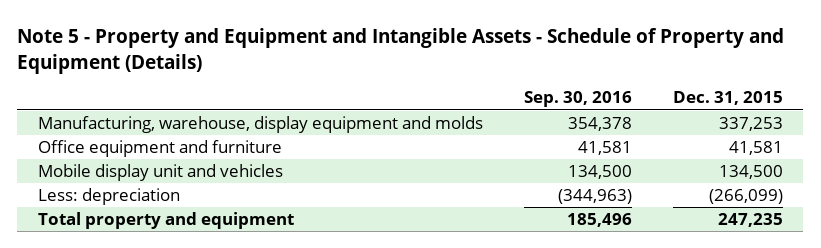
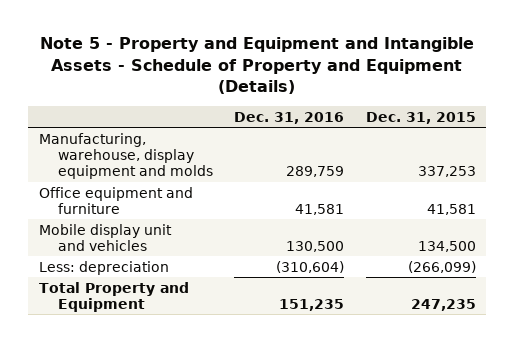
[523,91,632,108] Sep. 30, 2016 -> none
none -> [234,111,345,124] Dec. 31, 2016
[37,212,294,230] Total property and equipment -> [38,281,189,312] Total Property and Equipment

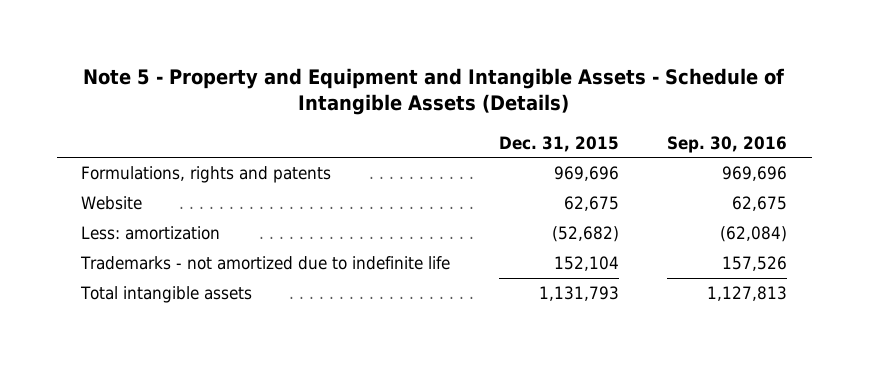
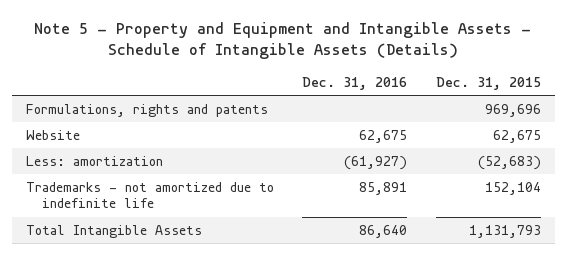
[667,135,788,153] Sep. 30, 2016 -> none
none -> [302,77,408,91] Dec. 31, 2016
[551,226,619,243] (52,682) -> [478,155,542,170] (52,683)
[80,286,253,304] Total intangible assets -> [25,224,202,238] Total Intangible Assets

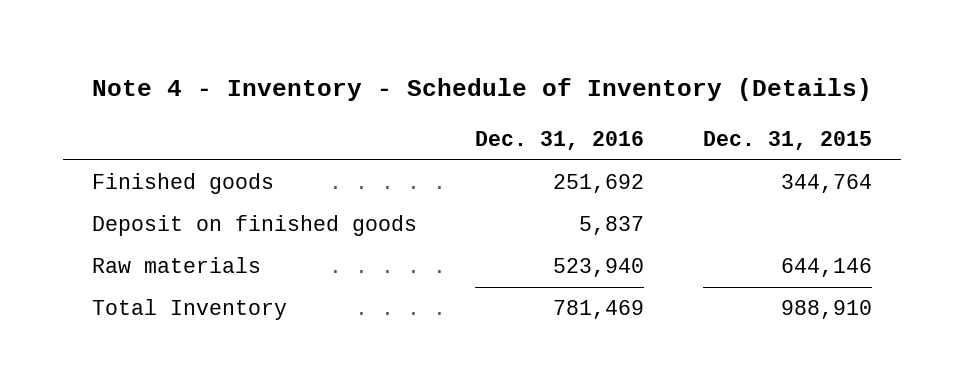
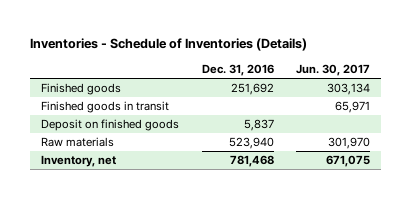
[91,78,872,102] Note 4 - Inventory - Schedule of Inventory (Details) -> [30,38,308,52] Inventories - Schedule of Inventories (Details)
[702,130,872,150] Dec. 31, 2015 -> none
none -> [295,64,370,77] Jun. 30, 2017
none -> [41,101,170,114] Finished goods in transit
[92,299,288,321] Total Inventory -> [41,155,117,168] Inventory, net
[553,300,645,320] 781,469 -> [229,155,274,168] 781,468

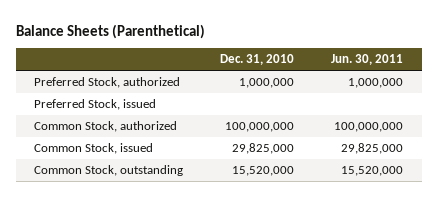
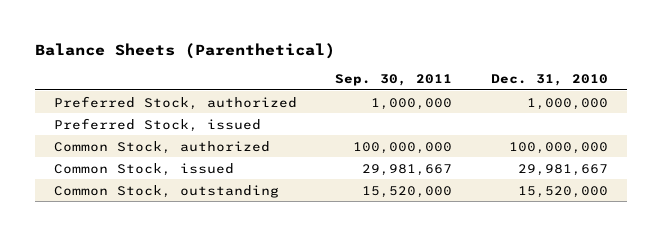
[331,54,404,66] Jun. 30, 2011 -> none
none -> [335,74,453,87] Sep. 30, 2011
[232,143,295,155] 29,825,000 -> [517,163,608,176] 29,981,667

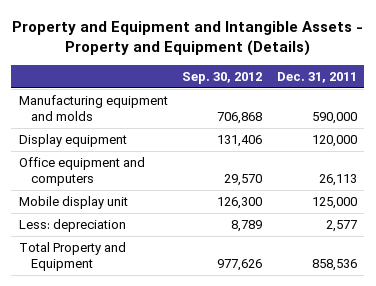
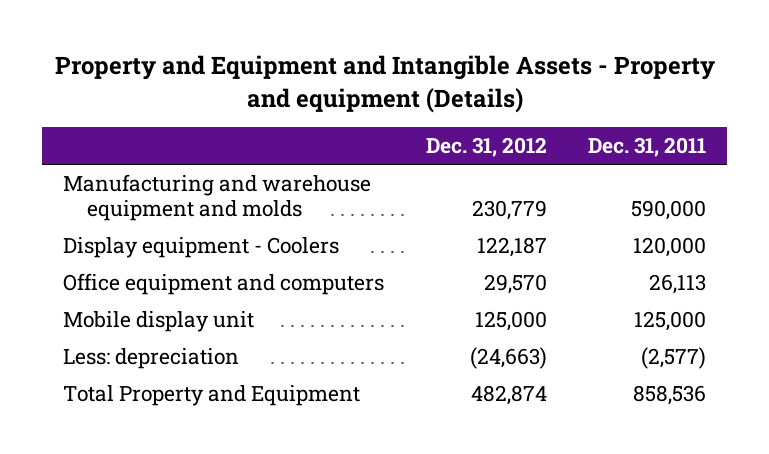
[11,20,363,57] Property and Equipment and Intangible Assets - Property and Equipment (Details) -> [54,55,715,113] Property and Equipment and Intangible Assets - Property and equipment (Details)
[182,72,263,85] Sep. 30, 2012 -> none
none -> [425,137,547,158] Dec. 31, 2012
[18,94,168,122] Manufacturing equipment and molds -> [63,173,372,221] Manufacturing and warehouse equipment and molds
[18,133,127,147] Display equipment -> [63,236,340,258] Display equipment - Coolers
[326,219,358,232] 2,577 -> [641,346,707,369] (2,577)

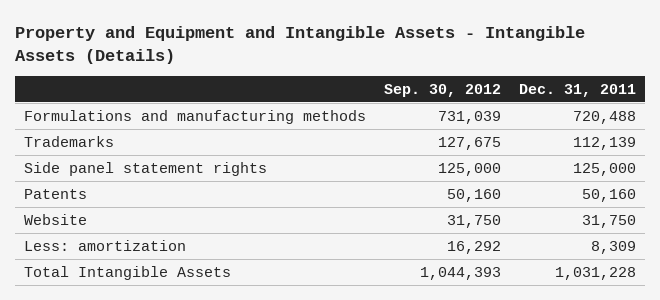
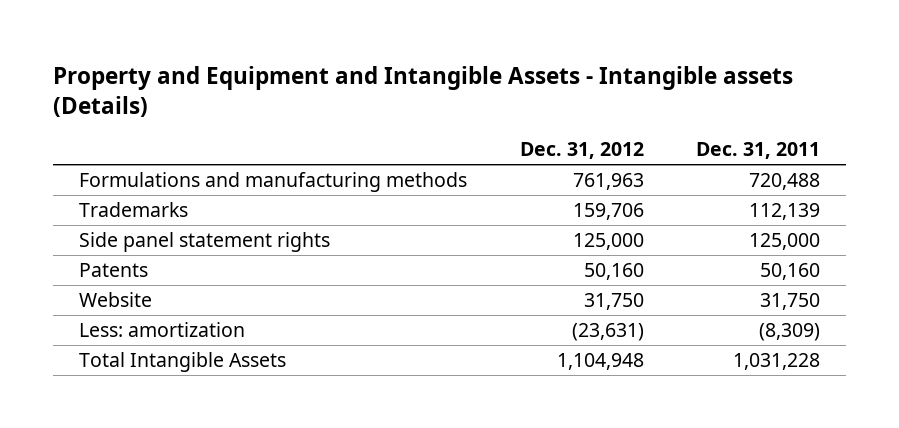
[15,26,586,65] Property and Equipment and Intangible Assets - Intangible Assets (Details) -> [53,65,794,118] Property and Equipment and Intangible Assets - Intangible assets (Details)
[384,83,502,97] Sep. 30, 2012 -> none
none -> [519,142,644,160] Dec. 31, 2012
[591,240,637,254] 8,309 -> [759,323,821,342] (8,309)

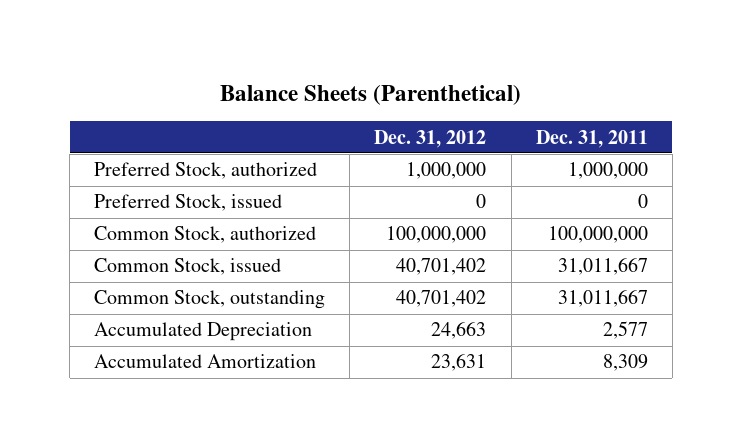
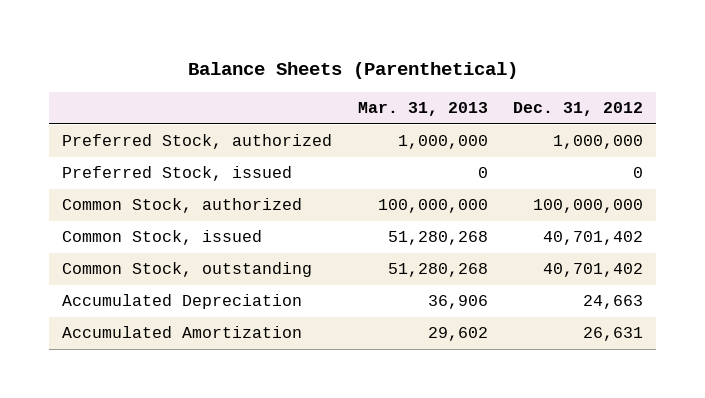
[535,129,648,148] Dec. 31, 2011 -> none
none -> [357,102,488,117] Mar. 31, 2013
[431,353,487,372] 23,631 -> [583,327,644,342] 26,631

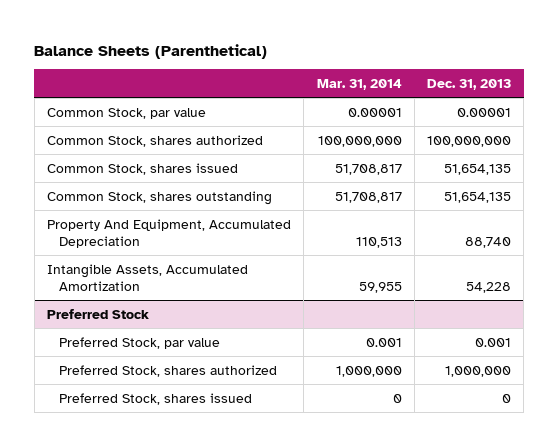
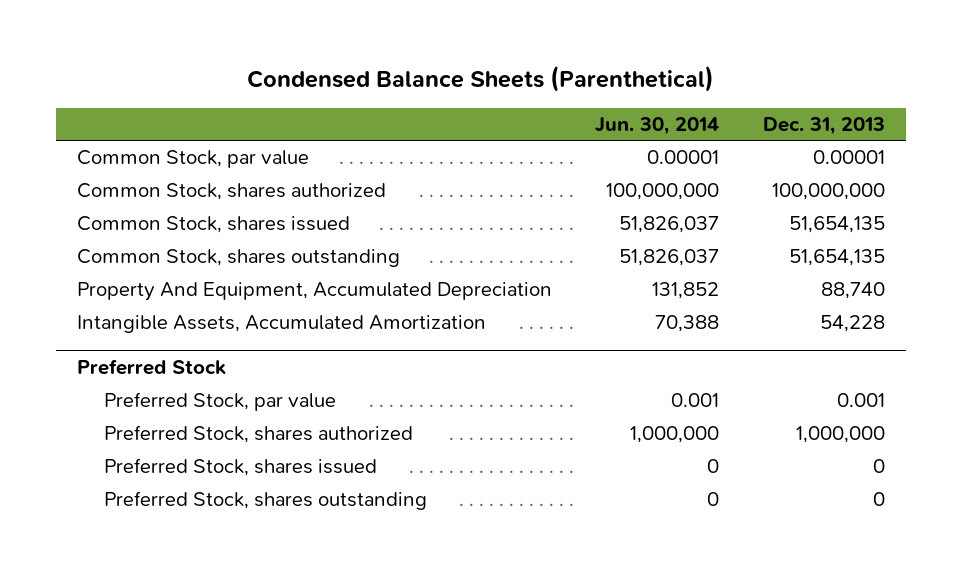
[34,43,268,59] Balance Sheets (Parenthetical) -> [246,66,714,93] Condensed Balance Sheets (Parenthetical)
[316,78,402,90] Mar. 31, 2014 -> none
none -> [595,116,720,135] Jun. 30, 2014
none -> [104,491,428,511] Preferred Stock, shares outstanding

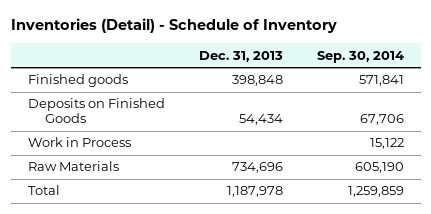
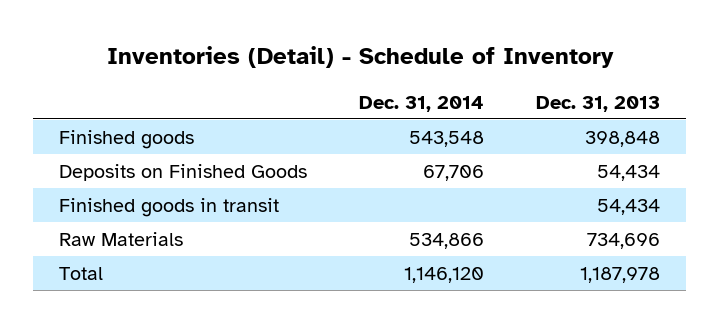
[316,50,404,63] Sep. 30, 2014 -> none
none -> [359,95,485,112] Dec. 31, 2014
[27,137,131,148] Work in Process -> none
none -> [58,198,279,218] Finished goods in transit

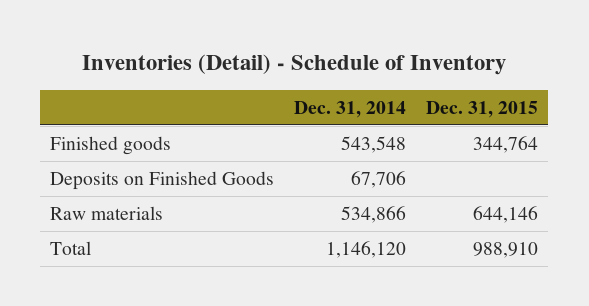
[536,95,661,112] Dec. 31, 2013 -> none
none -> [426,100,539,118] Dec. 31, 2015
[58,198,279,218] Finished goods in transit -> none
[58,232,183,247] Raw Materials -> [50,205,164,220] Raw materials

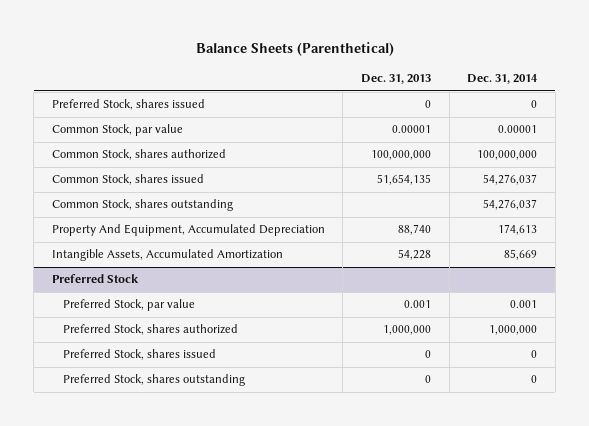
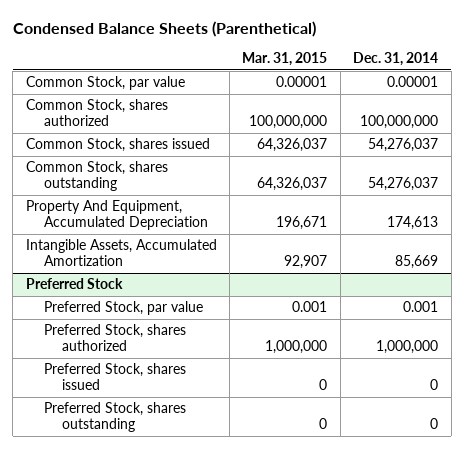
[195,42,394,57] Balance Sheets (Parenthetical) -> [12,20,316,37] Condensed Balance Sheets (Parenthetical)
[361,74,432,85] Dec. 31, 2013 -> none
none -> [242,52,328,67] Mar. 31, 2015
[51,99,205,111] Preferred Stock, shares issued -> none

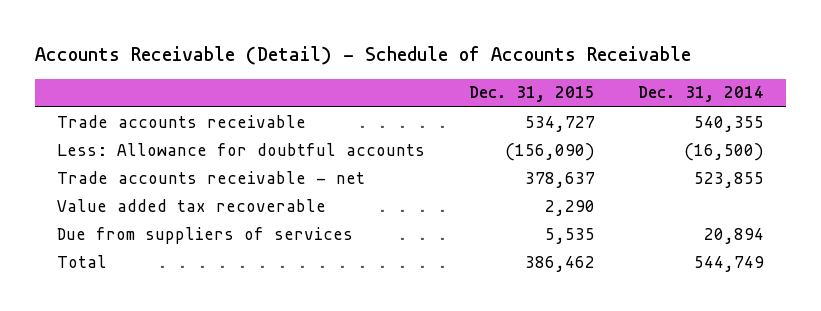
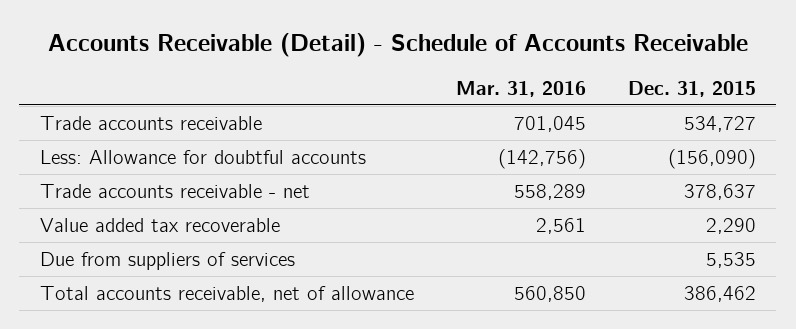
[638,86,765,103] Dec. 31, 2014 -> none
none -> [455,80,586,97] Mar. 31, 2016
[56,254,107,268] Total -> [40,285,415,302] Total accounts receivable, net of allowance

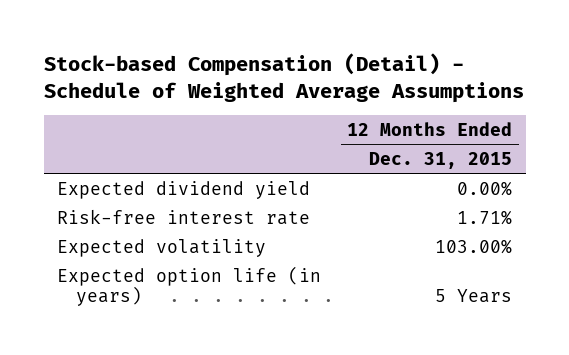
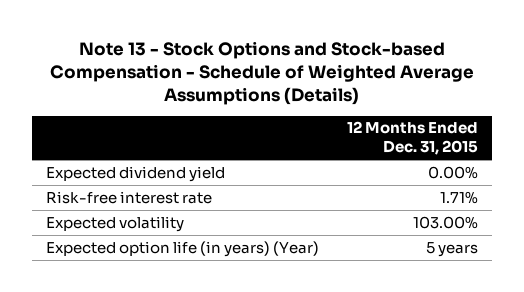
[43,52,524,103] Stock-based Compensation (Detail) - Schedule of Weighted Average Assumptions -> [50,41,475,105] Note 13 - Stock Options and Stock-based Compensation - Schedule of Weighted Average Assumptions (Details)
[56,265,321,307] Expected option life (in years) -> [46,240,320,257] Expected option life (in years) (Year)
[435,289,513,304] 5 Years -> [426,241,479,257] 5 years

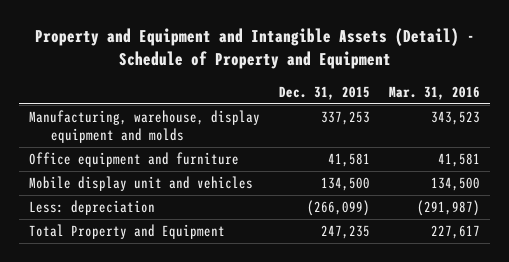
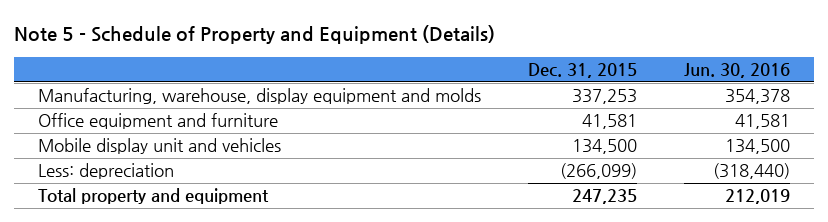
[34,28,475,69] Property and Equipment and Intangible Assets (Detail) - Schedule of Property and Equipment -> [14,25,496,45] Note 5 - Schedule of Property and Equipment (Details)
[389,85,481,100] Mar. 31, 2016 -> none
none -> [684,63,791,79] Jun. 30, 2016
[28,224,225,240] Total Property and Equipment -> [37,188,269,205] Total property and equipment

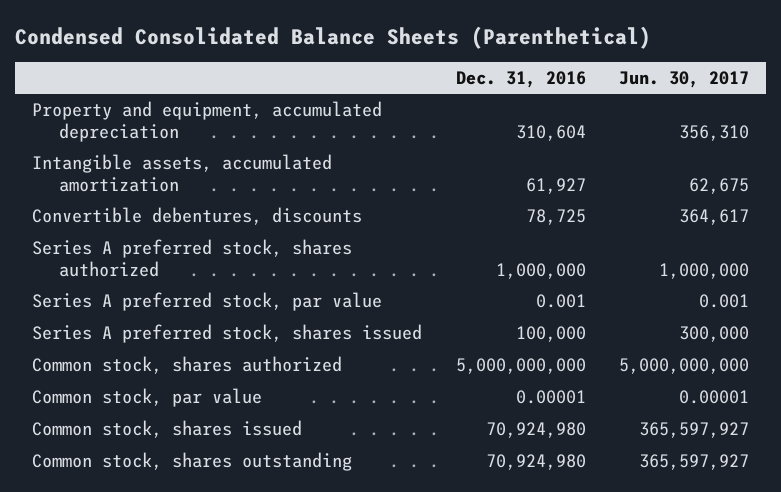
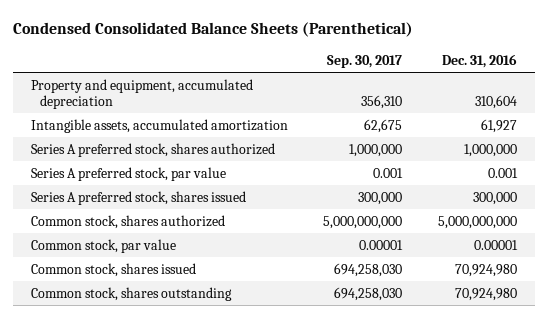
[619,70,750,88] Jun. 30, 2017 -> none
none -> [327,54,403,68] Sep. 30, 2017
[32,207,363,226] Convertible debentures, discounts -> none
[515,326,586,343] 100,000 -> [472,191,517,205] 300,000

